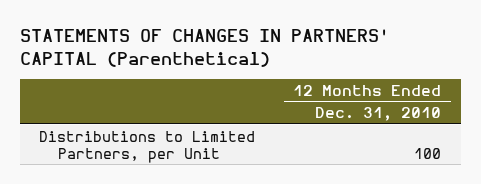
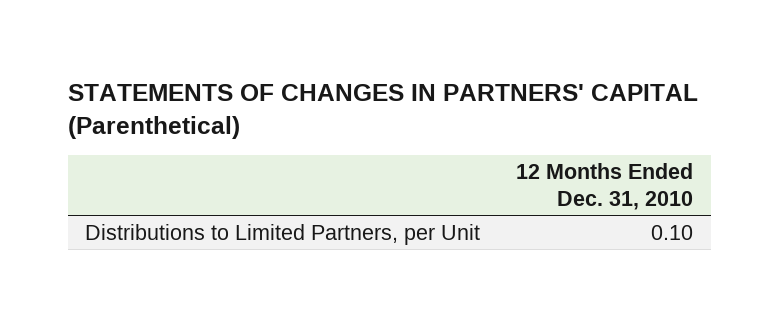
[414,147,442,159] 100 -> [651,224,694,240] 0.10

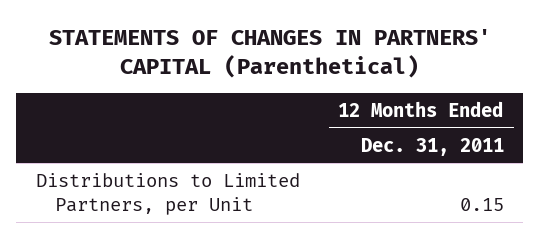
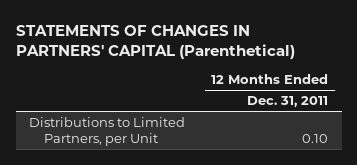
[459,198,504,212] 0.15 -> [302,133,329,143] 0.10

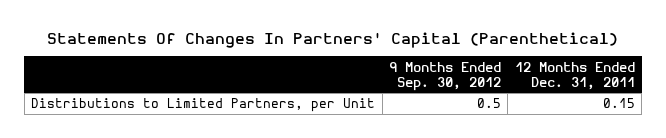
[15,24,295,59] STATEMENTS OF CHANGES IN PARTNERS' CAPITAL (Parenthetical) -> [46,31,618,48] Statements Of Changes In Partners' Capital (Parenthetical)
none -> [388,61,501,91] 9 Months Ended Sep. 30, 2012
[302,133,329,143] 0.10 -> [602,98,635,109] 0.15

